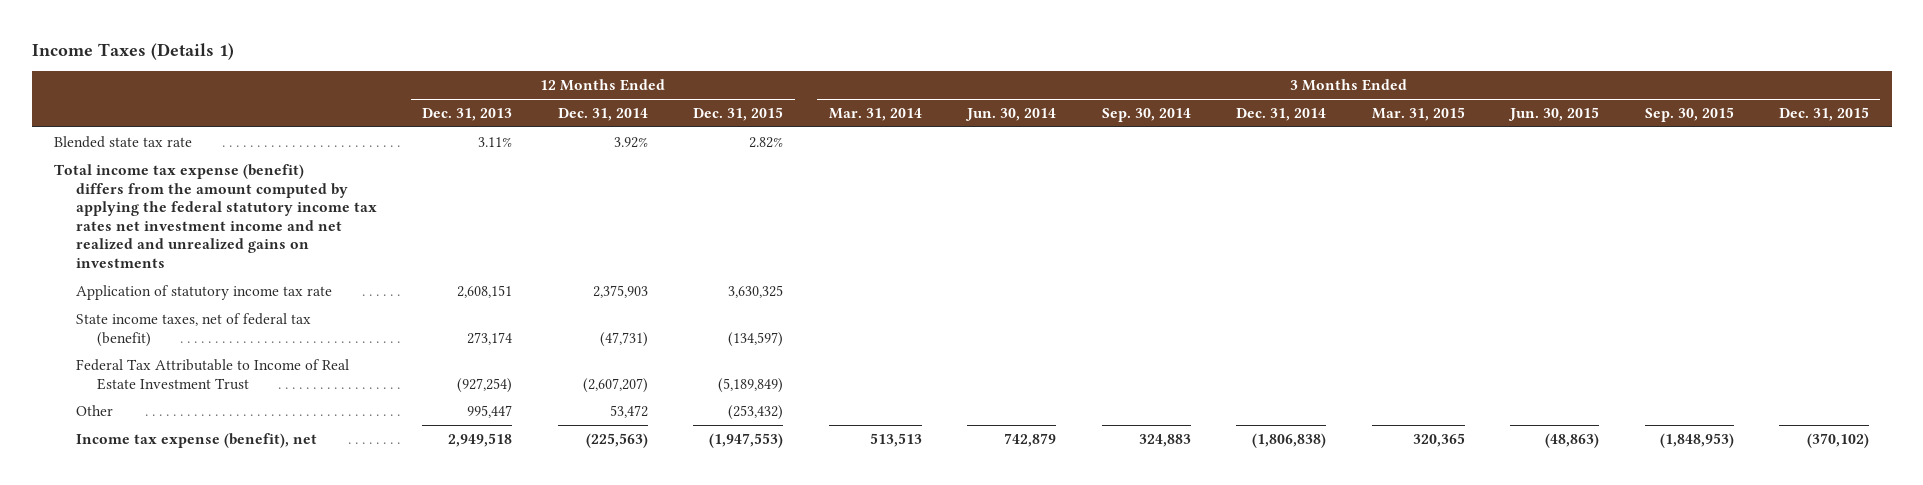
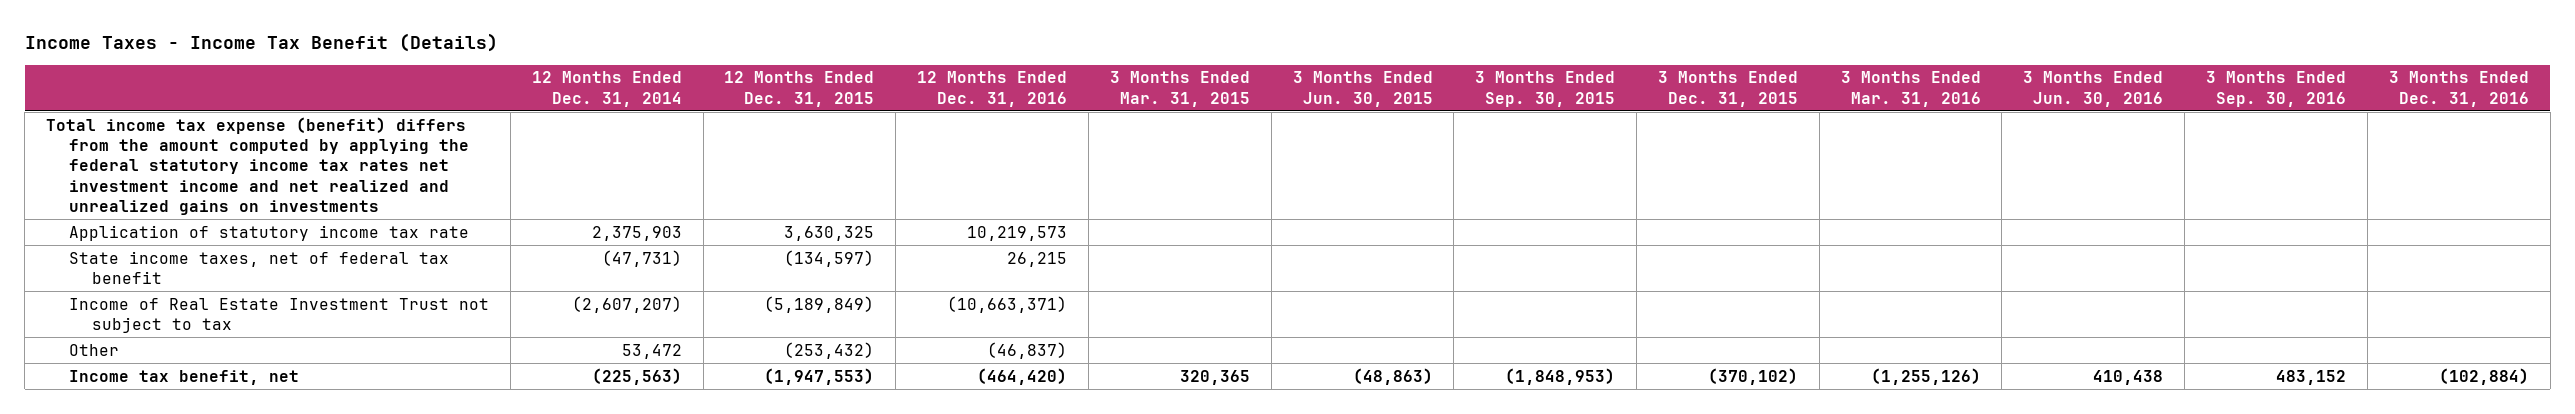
[31,42,234,60] Income Taxes (Details 1) -> [24,32,498,52] Income Taxes - Income Tax Benefit (Details)
[422,108,513,122] Dec. 31, 2013 -> none
[828,108,922,122] Mar. 31, 2014 -> none
[965,108,1057,122] Jun. 30, 2014 -> none
[1101,108,1191,123] Sep. 30, 2014 -> none
[1236,108,1327,122] Dec. 31, 2014 -> none
none -> [917,71,1068,107] 12 Months Ended Dec. 31, 2016
none -> [1840,71,1981,107] 3 Months Ended Mar. 31, 2016
none -> [2023,71,2164,107] 3 Months Ended Jun. 30, 2016
none -> [2206,71,2347,107] 3 Months Ended Sep. 30, 2016
none -> [2388,71,2529,107] 3 Months Ended Dec. 31, 2016
[54,135,193,148] Blended state tax rate -> none
[75,312,311,347] State income taxes, net of federal tax (benefit) -> [69,250,450,284] State income taxes, net of federal tax benefit
[75,358,349,390] Federal Tax Attributable to Income of Real Estate Investment Trust -> [69,297,490,333] Income of Real Estate Investment Trust not subject to tax
[75,432,317,448] Income tax expense (benefit), net -> [69,369,300,385] Income tax benefit, net

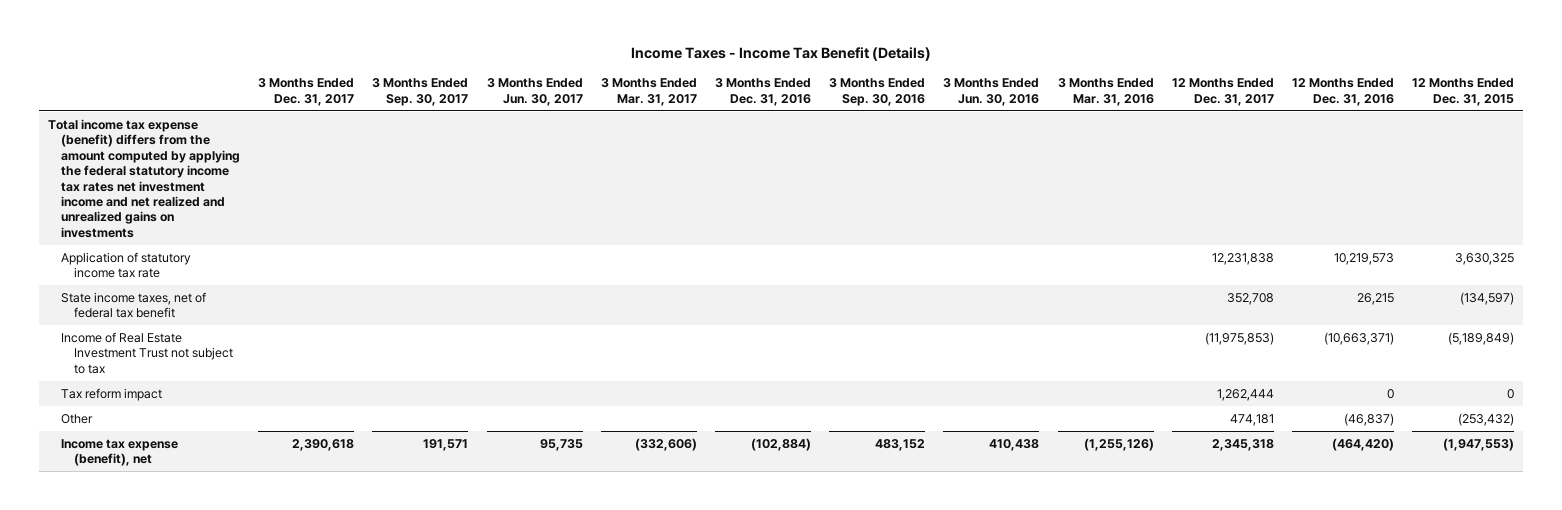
[531,71,682,107] 12 Months Ended Dec. 31, 2014 -> none
[1109,71,1250,107] 3 Months Ended Mar. 31, 2015 -> none
[1292,71,1433,107] 3 Months Ended Jun. 30, 2015 -> none
[1475,71,1616,107] 3 Months Ended Sep. 30, 2015 -> none
[1657,71,1798,107] 3 Months Ended Dec. 31, 2015 -> none
none -> [258,78,355,106] 3 Months Ended Dec. 31, 2017
none -> [372,78,469,106] 3 Months Ended Sep. 30, 2017
none -> [486,78,583,106] 3 Months Ended Jun. 30, 2017
none -> [600,78,697,106] 3 Months Ended Mar. 31, 2017
none -> [1171,78,1274,106] 12 Months Ended Dec. 31, 2017
none -> [60,387,162,401] Tax reform impact
[69,369,300,385] Income tax benefit, net -> [60,438,178,467] Income tax expense (benefit), net

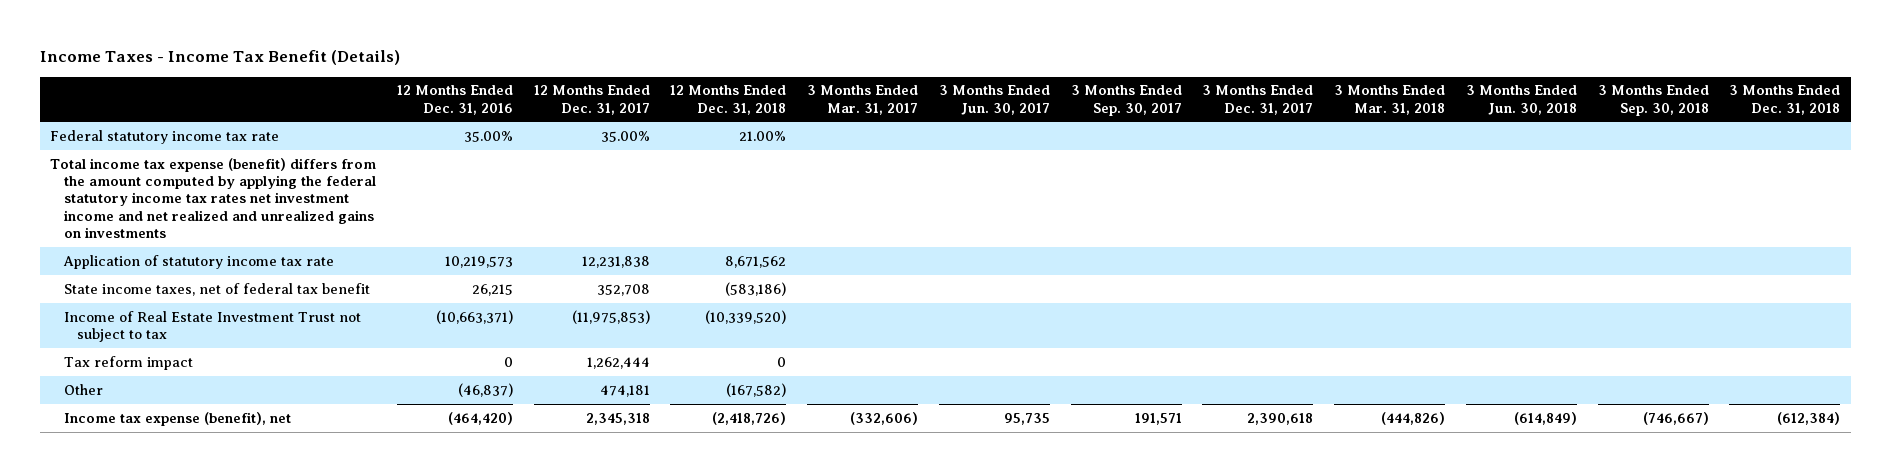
[714,78,811,106] 3 Months Ended Dec. 31, 2016 -> none
[829,78,926,106] 3 Months Ended Sep. 30, 2016 -> none
[943,78,1040,106] 3 Months Ended Jun. 30, 2016 -> none
[1057,78,1154,106] 3 Months Ended Mar. 31, 2016 -> none
[1412,78,1515,106] 12 Months Ended Dec. 31, 2015 -> none
none -> [670,85,787,115] 12 Months Ended Dec. 31, 2018
none -> [1334,85,1446,115] 3 Months Ended Mar. 31, 2018
none -> [1465,85,1577,115] 3 Months Ended Jun. 30, 2018
none -> [1597,85,1709,116] 3 Months Ended Sep. 30, 2018
none -> [1729,85,1841,115] 3 Months Ended Dec. 31, 2018
none -> [50,129,280,144] Federal statutory income tax rate

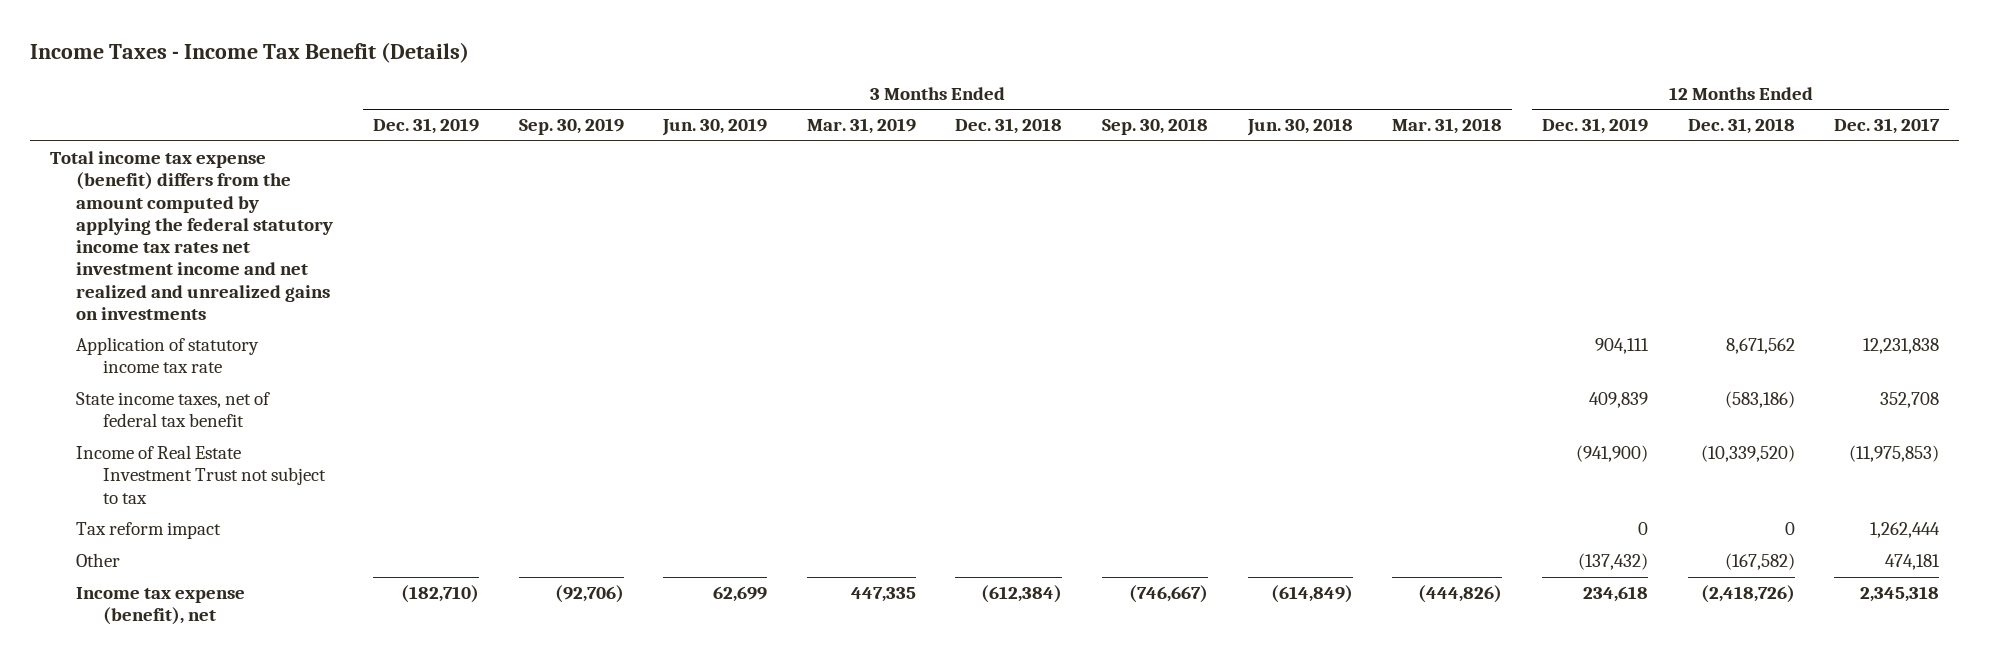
[396,85,513,115] 12 Months Ended Dec. 31, 2016 -> none
[807,85,919,115] 3 Months Ended Mar. 31, 2017 -> none
[938,85,1050,115] 3 Months Ended Jun. 30, 2017 -> none
[1070,85,1182,116] 3 Months Ended Sep. 30, 2017 -> none
[1202,85,1314,115] 3 Months Ended Dec. 31, 2017 -> none
none -> [372,118,479,135] Dec. 31, 2019
none -> [518,118,624,136] Sep. 30, 2019
none -> [662,118,768,137] Jun. 30, 2019
none -> [806,118,916,135] Mar. 31, 2019
none -> [1542,118,1649,135] Dec. 31, 2019
[50,129,280,144] Federal statutory income tax rate -> none

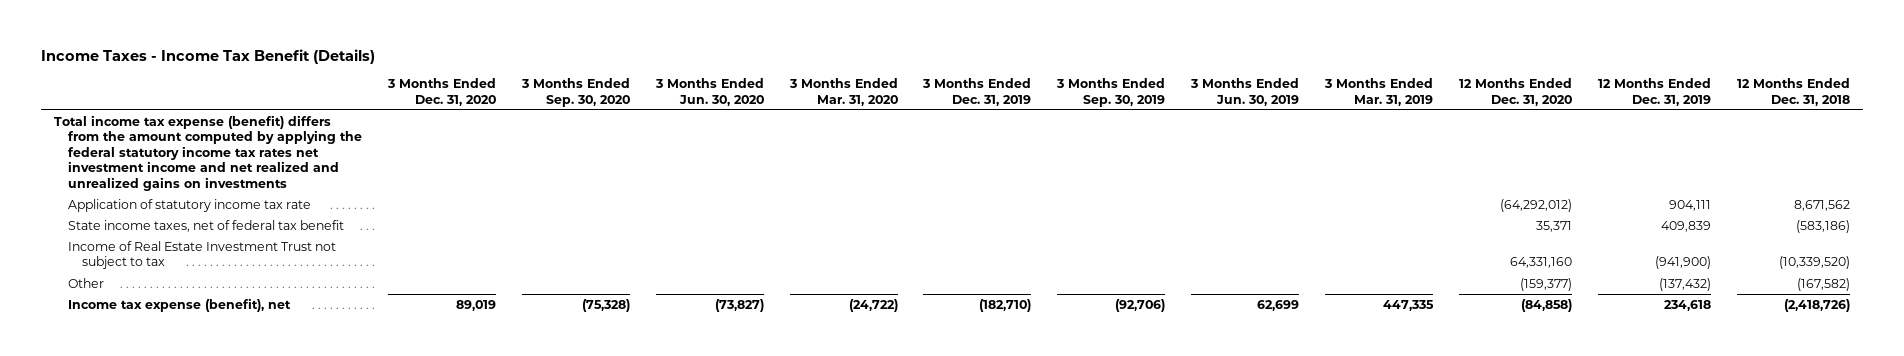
[955,118,1063,135] Dec. 31, 2018 -> none
[1102,118,1209,136] Sep. 30, 2018 -> none
[1246,118,1353,137] Jun. 30, 2018 -> none
[1392,118,1503,135] Mar. 31, 2018 -> none
[1834,118,1941,135] Dec. 31, 2017 -> none
none -> [386,78,496,106] 3 Months Ended Dec. 31, 2020
none -> [520,78,630,107] 3 Months Ended Sep. 30, 2020
none -> [654,78,764,106] 3 Months Ended Jun. 30, 2020
none -> [788,78,898,106] 3 Months Ended Mar. 31, 2020
none -> [1459,78,1573,106] 12 Months Ended Dec. 31, 2020
[76,522,222,540] Tax reform impact -> none

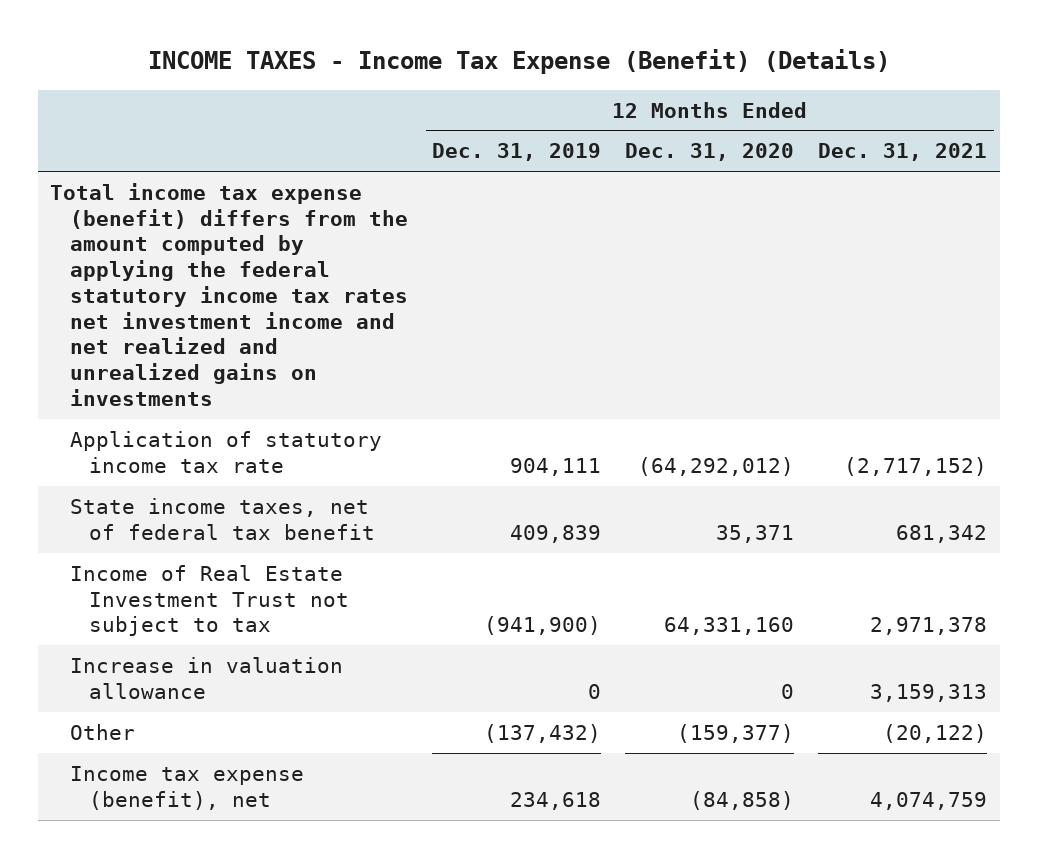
[40,48,375,64] Income Taxes - Income Tax Benefit (Details) -> [147,49,890,75] INCOME TAXES - Income Tax Expense (Benefit) (Details)
[386,78,496,106] 3 Months Ended Dec. 31, 2020 -> none
[520,78,630,107] 3 Months Ended Sep. 30, 2020 -> none
[654,78,764,106] 3 Months Ended Jun. 30, 2020 -> none
[788,78,898,106] 3 Months Ended Mar. 31, 2020 -> none
[922,78,1032,106] 3 Months Ended Dec. 31, 2019 -> none
[1056,78,1166,107] 3 Months Ended Sep. 30, 2019 -> none
[1190,78,1300,106] 3 Months Ended Jun. 30, 2019 -> none
[1324,78,1434,106] 3 Months Ended Mar. 31, 2019 -> none
[1736,78,1850,106] 12 Months Ended Dec. 31, 2018 -> none
none -> [818,143,988,162] Dec. 31, 2021
none -> [69,656,343,699] Increase in valuation allowance

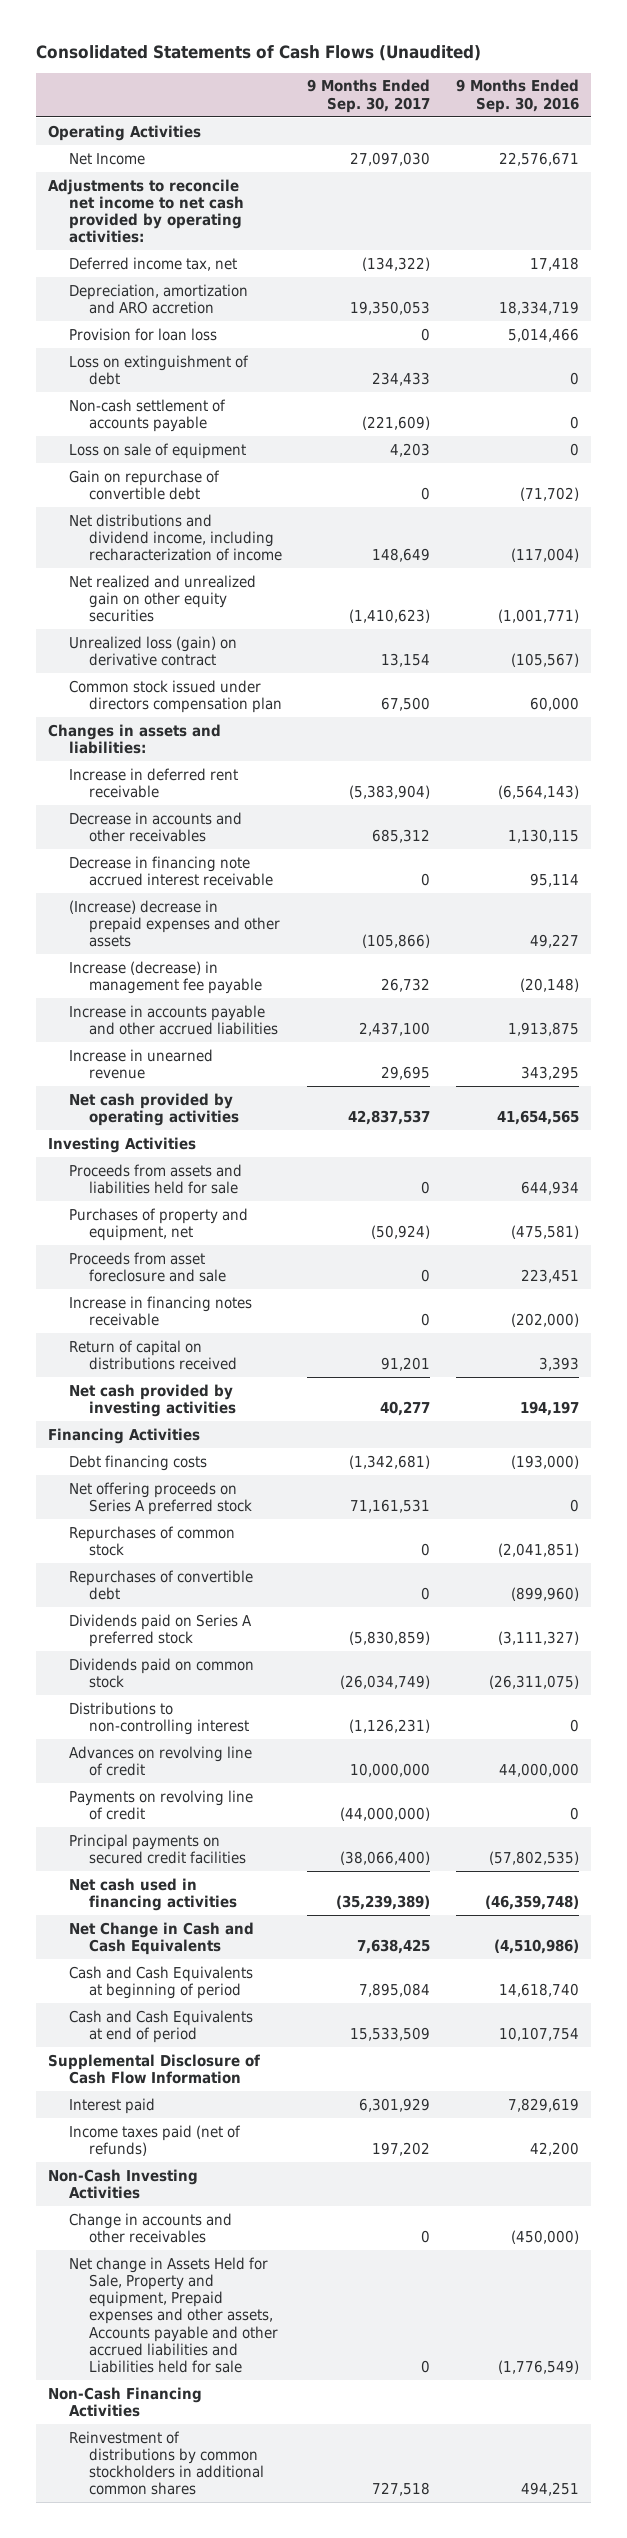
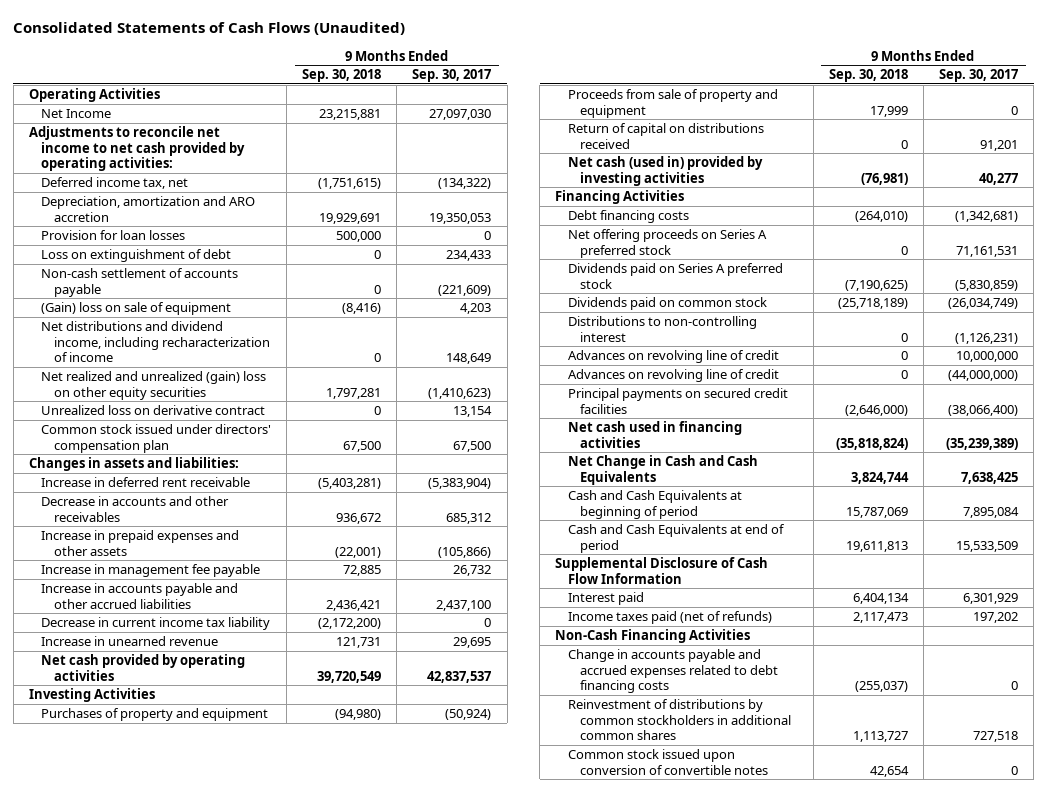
[455,79,579,113] 9 Months Ended Sep. 30, 2016 -> none
none -> [302,69,382,83] Sep. 30, 2018
[68,327,217,341] Provision for loan loss -> [41,230,186,241] Provision for loan losses
[68,469,220,500] Gain on repurchase of convertible debt -> none
[68,442,246,459] Loss on sale of equipment -> [41,302,232,316] (Gain) loss on sale of equipment
[68,574,256,623] Net realized and unrealized gain on other equity securities -> [41,371,267,400] Net realized and unrealized (gain) loss on other equity securities
[68,635,237,666] Unrealized loss (gain) on derivative contract -> [41,405,266,416] Unrealized loss on derivative contract
[68,679,282,713] Common stock issued under directors compensation plan -> [41,424,272,453] Common stock issued under directors' compensation plan
[68,855,273,886] Decrease in financing note accrued interest receivable -> none
[68,899,280,948] (Increase) decrease in prepaid expenses and other assets -> [41,530,240,556] Increase in prepaid expenses and other assets
[68,960,262,994] Increase (decrease) in management fee payable -> [41,564,261,578] Increase in management fee payable
none -> [41,617,271,631] Decrease in current income tax liability
[68,1163,242,1194] Proceeds from assets and liabilities held for sale -> none
[68,1295,252,1326] Increase in financing notes receivable -> none
[68,1207,248,1241] Purchases of property and equipment, net -> [41,708,269,722] Purchases of property and equipment
[68,1251,226,1282] Proceeds from asset foreclosure and sale -> [567,89,778,118] Proceeds from sale of property and equipment
[68,1383,236,1417] Net cash provided by investing activities -> [567,156,763,186] Net cash (used in) provided by investing activities
[68,1525,235,1556] Repurchases of common stock -> none
[68,1569,253,1600] Repurchases of convertible debt -> none
[68,1789,253,1820] Payments on revolving line of credit -> [567,369,779,383] Advances on revolving line of credit
[48,2168,199,2199] Non-Cash Investing Activities -> none
[68,2212,232,2243] Change in accounts and other receivables -> none
[68,2256,278,2373] Net change in Assets Held for Sale, Property and equipment, Prepaid expenses and other assets, Accounts payable and other accrued liabilities and Liabilities held for sale -> none
none -> [567,649,779,694] Change in accounts payable and accrued expenses related to debt financing costs
none -> [567,749,769,775] Common stock issued upon conversion of convertible notes

